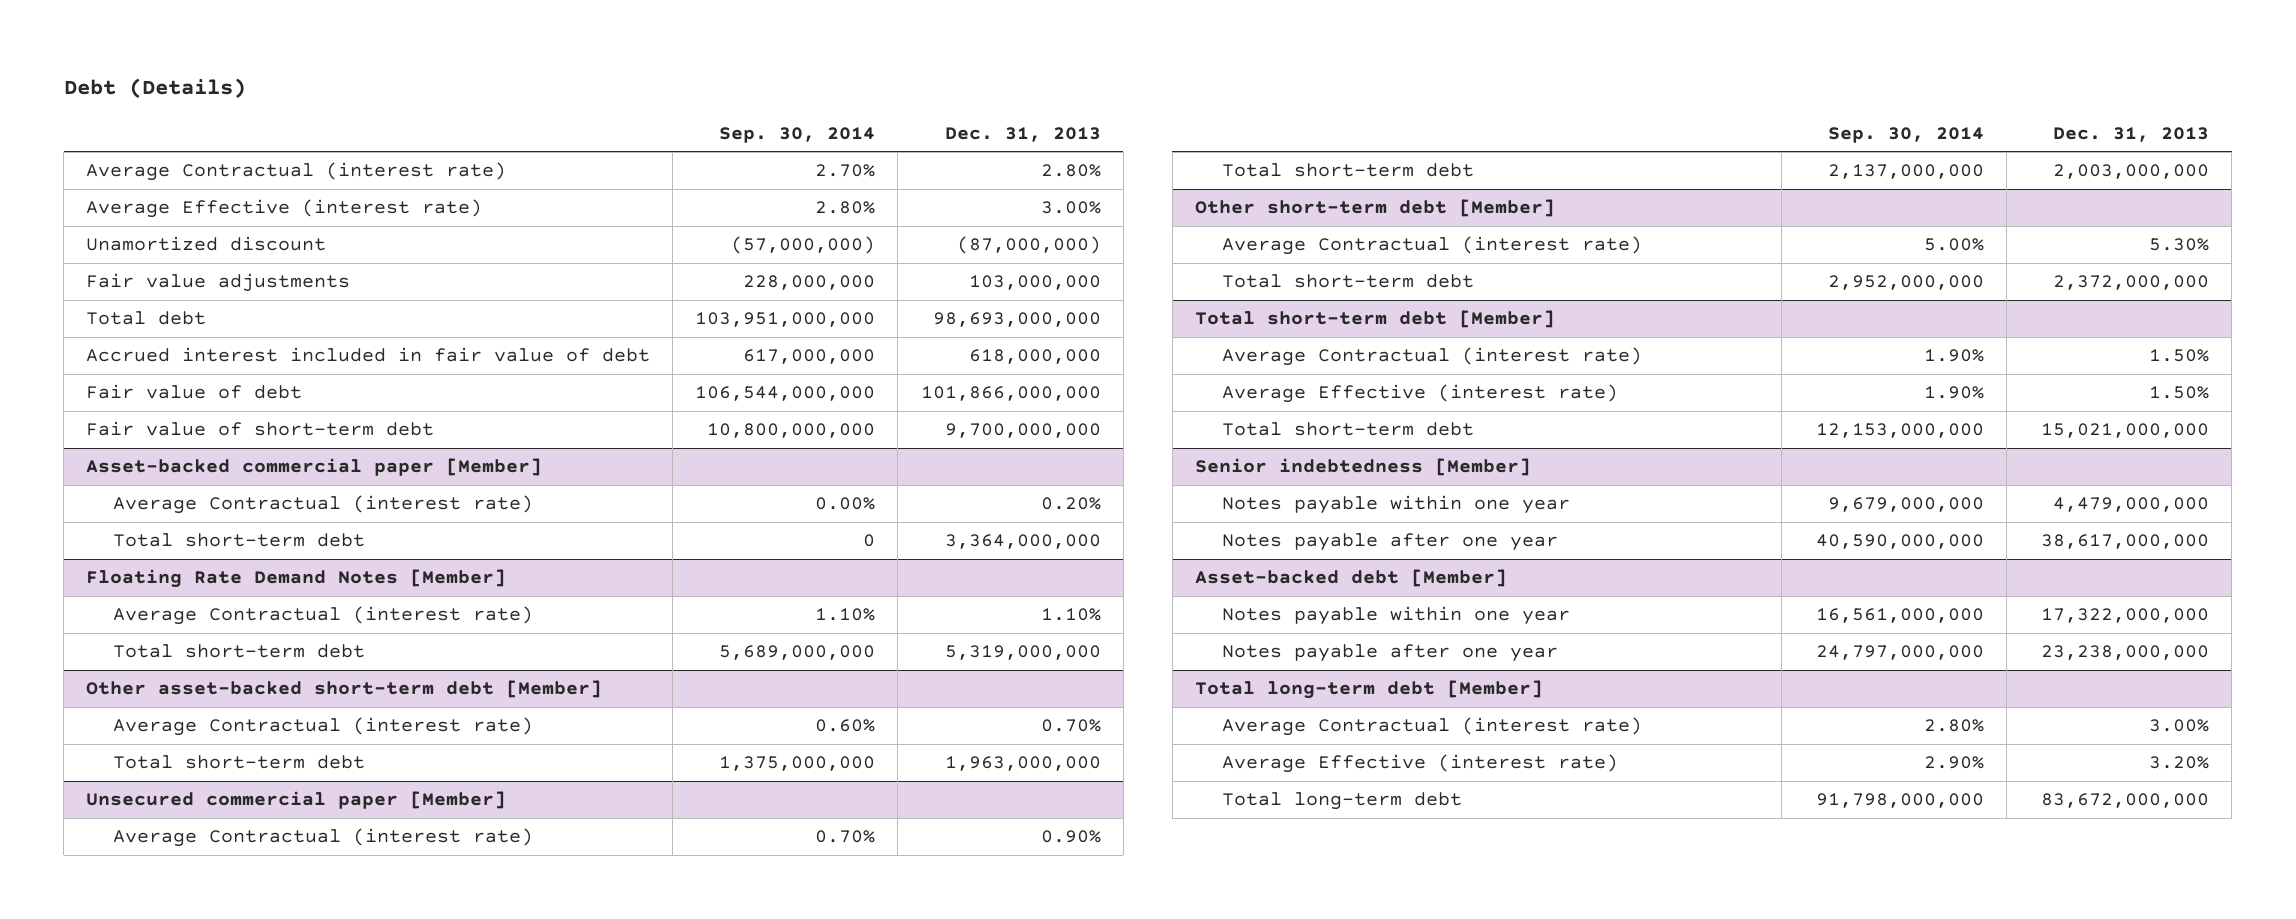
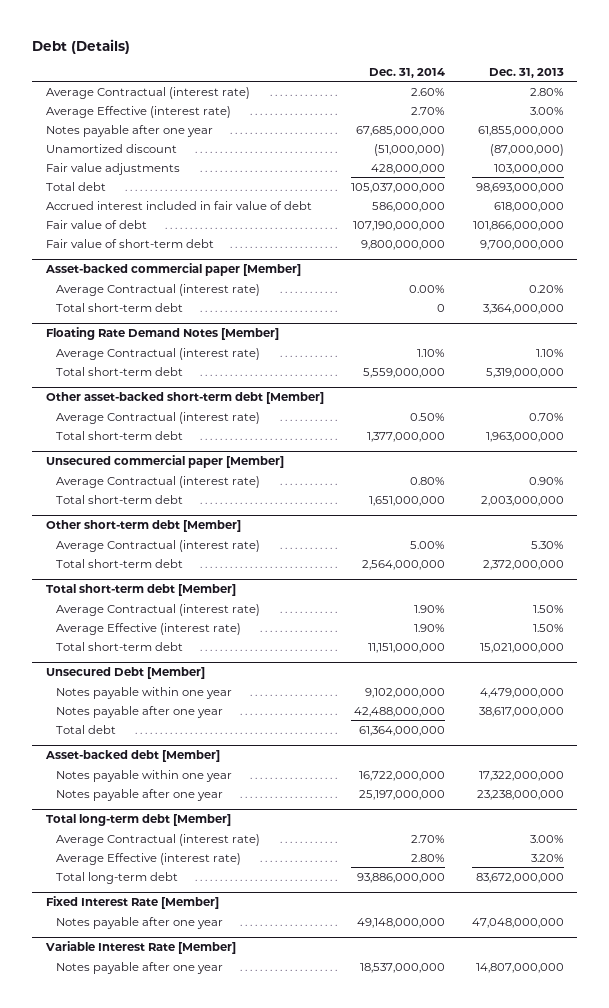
[719,126,876,143] Sep. 30, 2014 -> none
none -> [368,67,445,78] Dec. 31, 2014
none -> [45,124,213,137] Notes payable after one year
[1195,458,1532,477] Senior indebtedness [Member] -> none
none -> [45,667,205,680] Unsecured Debt [Member]
none -> [55,724,116,734] Total debt
none -> [45,896,219,910] Fixed Interest Rate [Member]
none -> [55,916,223,929] Notes payable after one year
none -> [44,941,236,955] Variable Interest Rate [Member]
none -> [55,961,223,974] Notes payable after one year

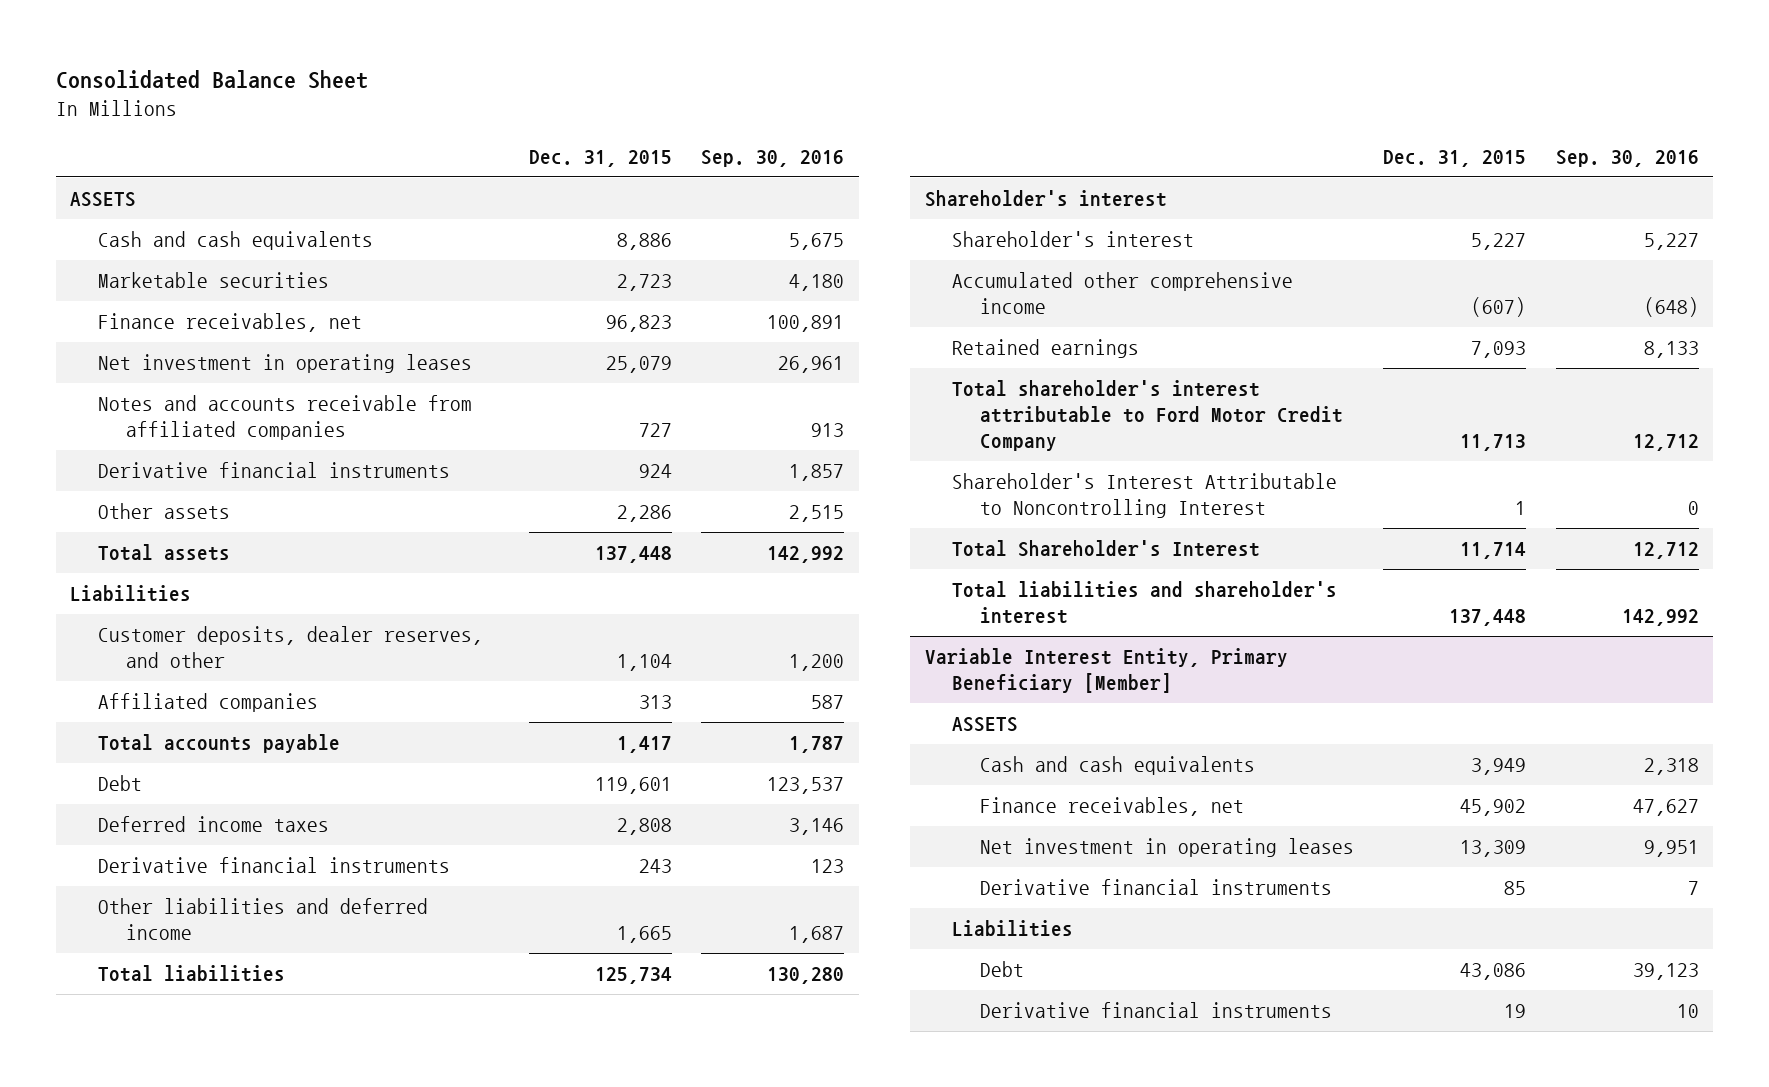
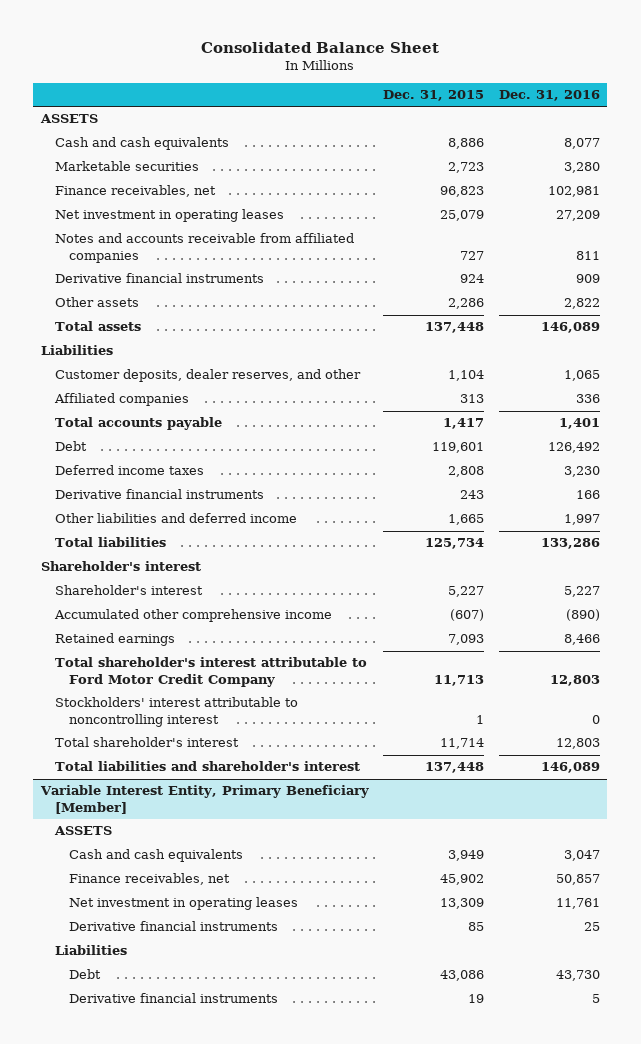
[701,149,845,167] Sep. 30, 2016 -> none
none -> [498,90,600,102] Dec. 31, 2016
[952,473,1338,518] Shareholder's Interest Attributable to Noncontrolling Interest -> [54,697,298,727] Stockholders' interest attributable to noncontrolling interest
[952,540,1261,558] Total Shareholder's Interest -> [54,737,239,748] Total shareholder's interest

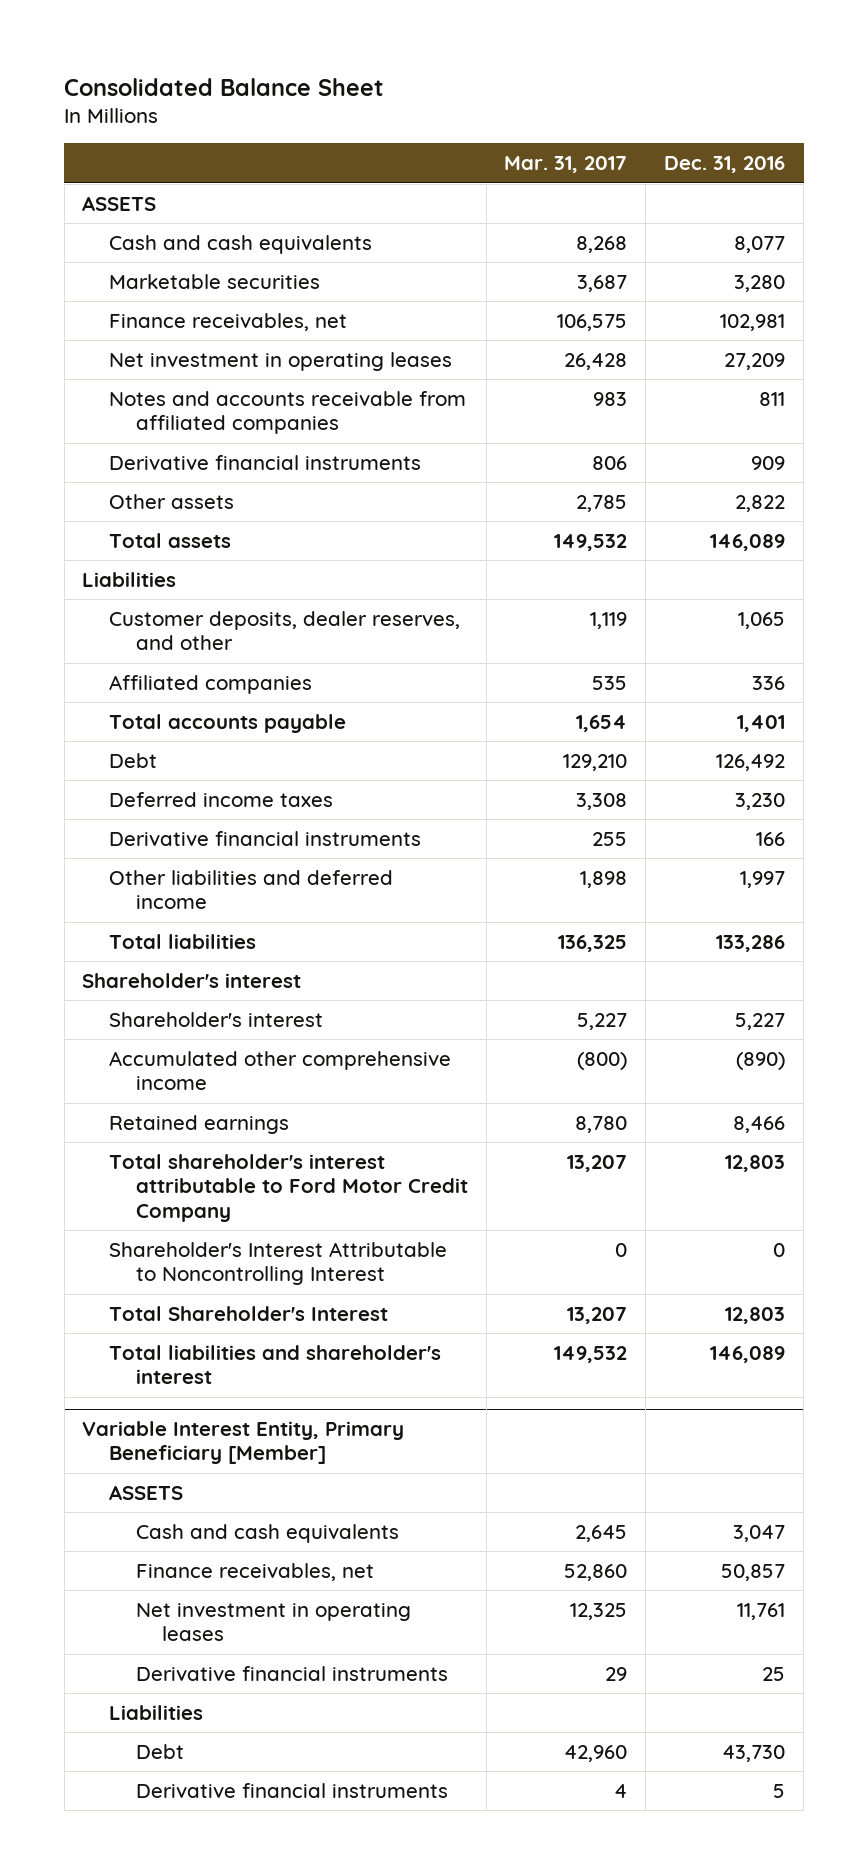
[383,90,485,102] Dec. 31, 2015 -> none
none -> [504,156,628,174] Mar. 31, 2017
[54,697,298,727] Stockholders' interest attributable to noncontrolling interest -> [109,1241,448,1286] Shareholder's Interest Attributable to Noncontrolling Interest
[54,737,239,748] Total shareholder's interest -> [109,1305,389,1321] Total Shareholder's Interest

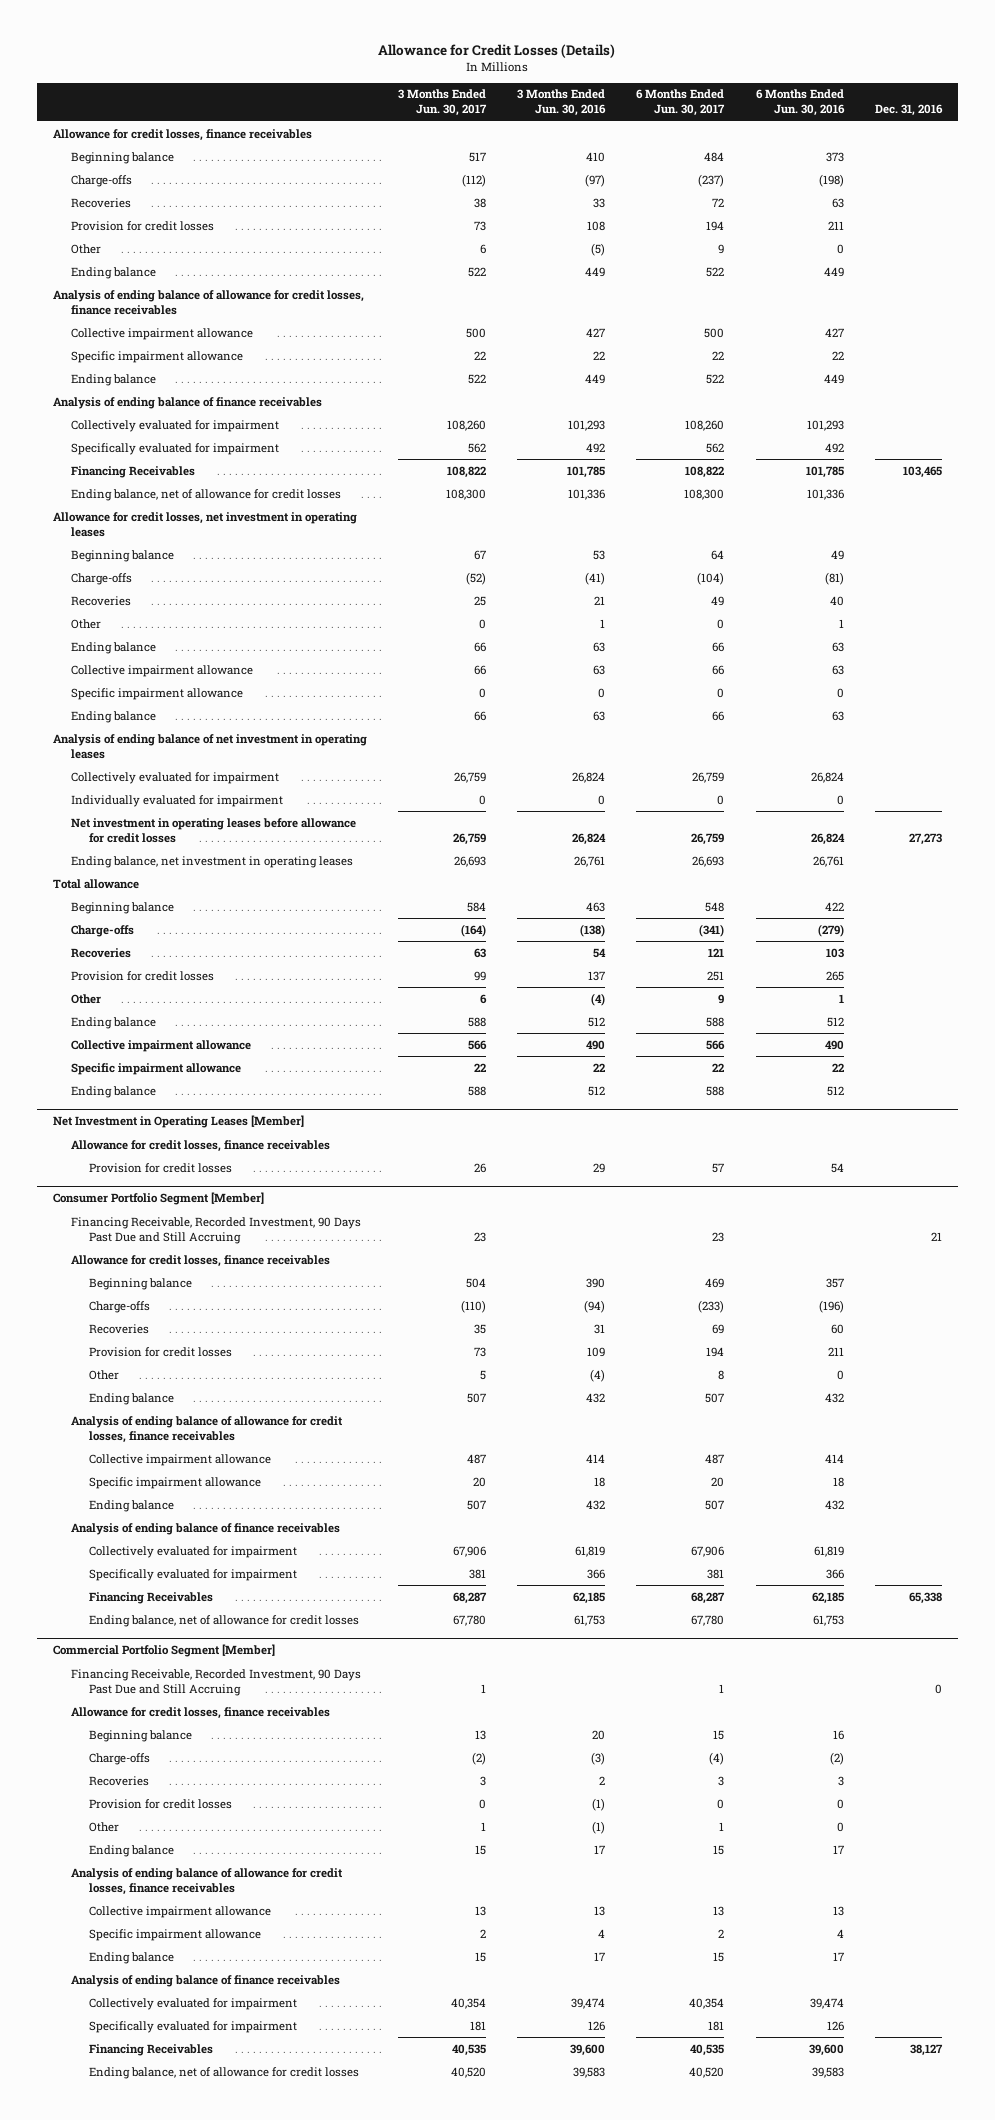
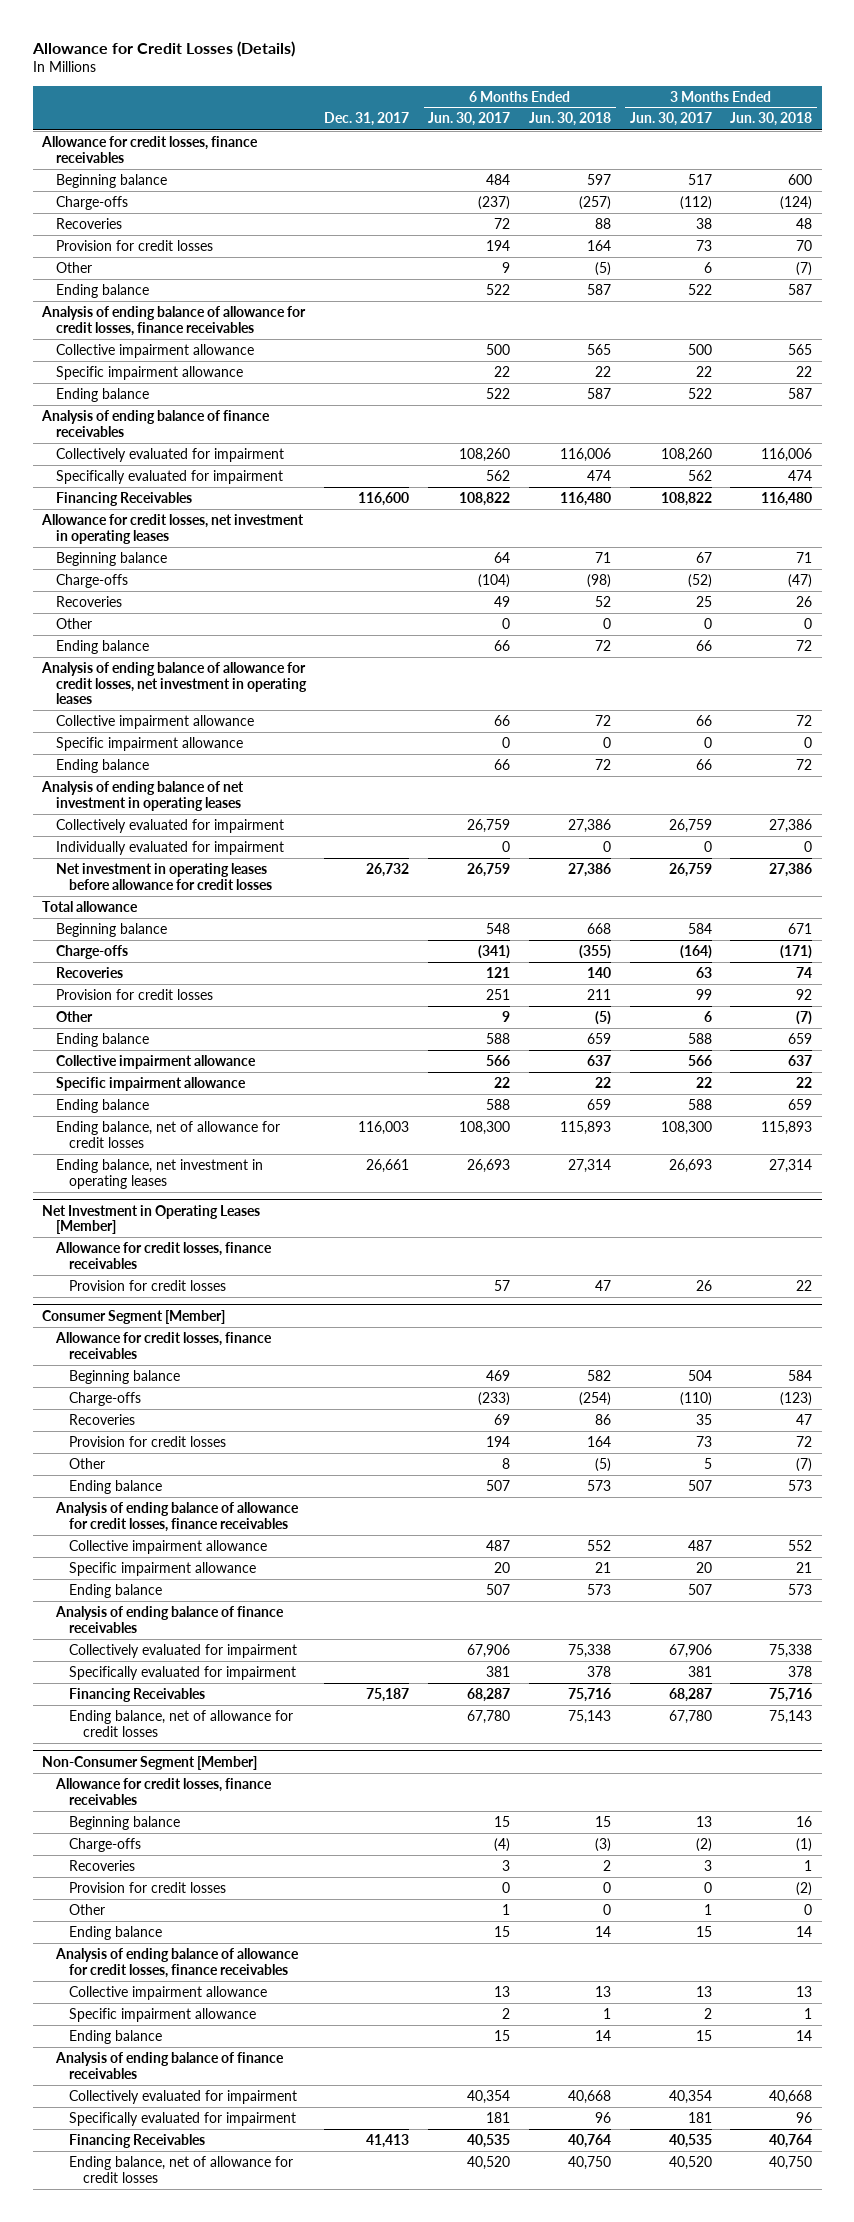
[517,89,607,117] 3 Months Ended Jun. 30, 2016 -> none
[755,89,845,117] 6 Months Ended Jun. 30, 2016 -> none
[875,104,944,117] Dec. 31, 2016 -> none
none -> [324,112,410,127] Dec. 31, 2017
none -> [528,112,611,127] Jun. 30, 2018
none -> [730,112,813,127] Jun. 30, 2018
none -> [41,661,307,705] Analysis of ending balance of allowance for credit losses, net investment in operating leases
[70,488,341,501] Ending balance, net of allowance for credit losses -> [55,1120,280,1148] Ending balance, net of allowance for credit losses
[70,855,353,868] Ending balance, net investment in operating leases -> [55,1158,263,1189] Ending balance, net investment in operating leases
[70,1216,361,1244] Financing Receivable, Recorded Investment, 90 Days Past Due and Still Accruing -> none
[52,1192,264,1206] Consumer Portfolio Segment [Member] -> [42,1309,226,1324] Consumer Segment [Member]
[70,1668,361,1696] Financing Receivable, Recorded Investment, 90 Days Past Due and Still Accruing -> none
[52,1644,275,1658] Commercial Portfolio Segment [Member] -> [42,1755,258,1770] Non-Consumer Segment [Member]

